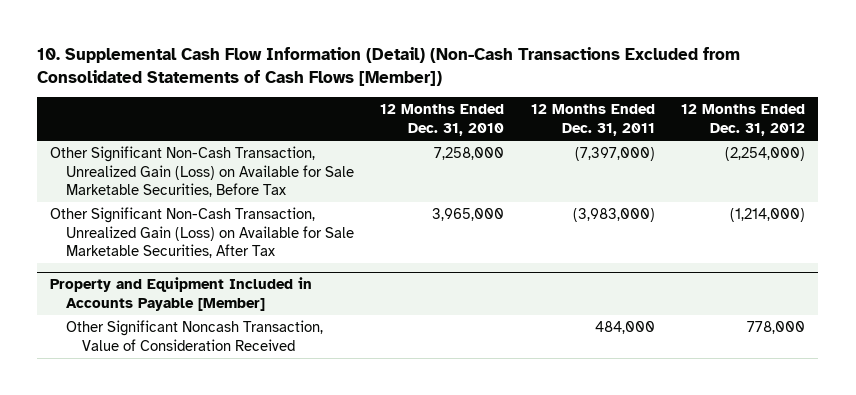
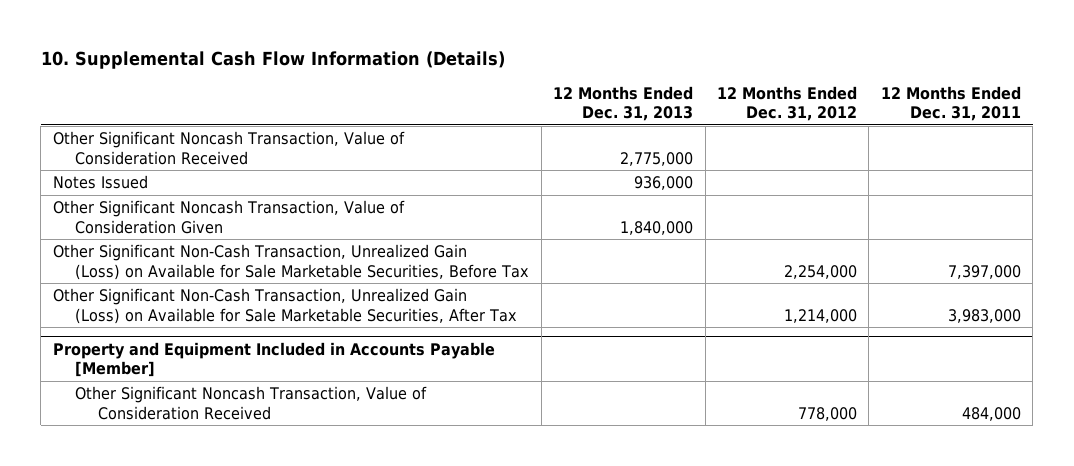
[37,46,741,86] 10. Supplemental Cash Flow Information (Detail) (Non-Cash Transactions Excluded from Consolidated Statements of Cash Flows [Member]) -> [40,51,505,70] 10. Supplemental Cash Flow Information (Details)
[380,104,505,136] 12 Months Ended Dec. 31, 2010 -> none
none -> [553,85,694,122] 12 Months Ended Dec. 31, 2013
none -> [52,131,405,165] Other Significant Noncash Transaction, Value of Consideration Received
none -> [52,175,148,190] Notes Issued
none -> [52,200,405,234] Other Significant Noncash Transaction, Value of Consideration Given
[574,147,655,162] (7,397,000) -> [947,264,1021,279] 7,397,000
[725,147,806,162] (2,254,000) -> [783,264,857,279] 2,254,000
[572,208,655,223] (3,983,000) -> [947,308,1021,323] 3,983,000
[730,208,806,223] (1,214,000) -> [783,308,857,323] 1,214,000

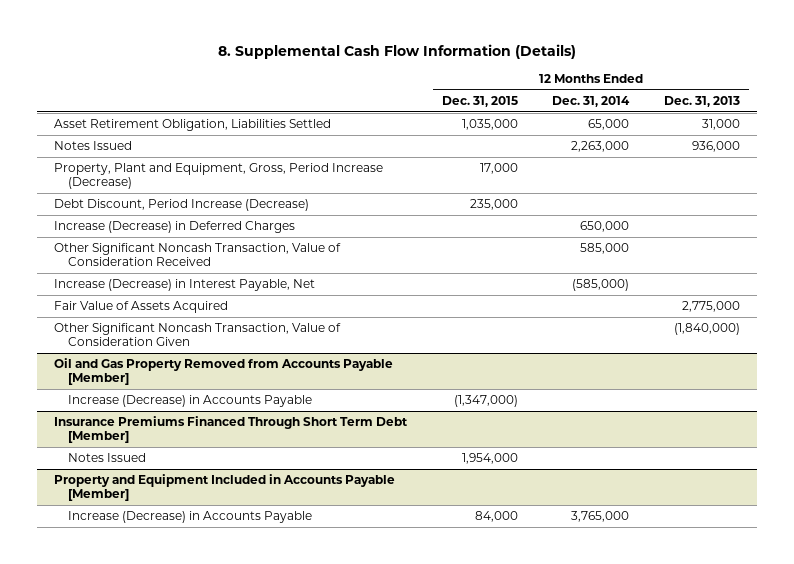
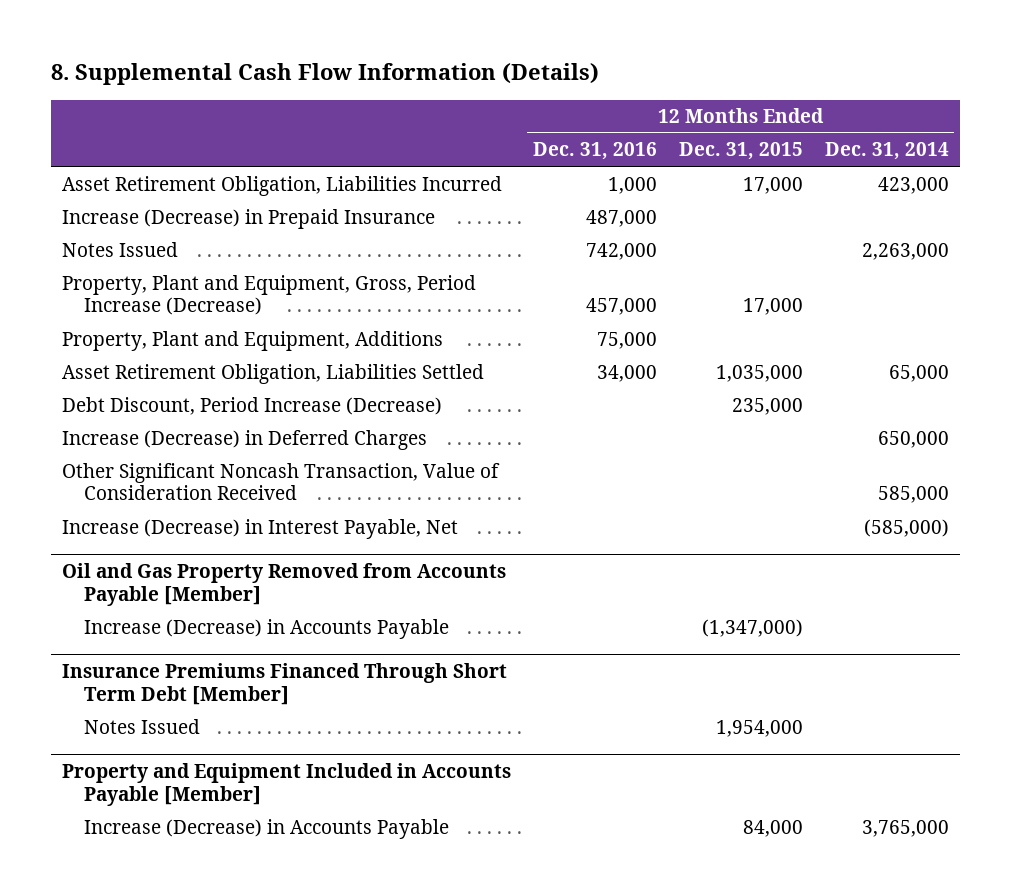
[664,95,741,107] Dec. 31, 2013 -> none
none -> [532,142,657,161] Dec. 31, 2016
none -> [61,175,502,196] Asset Retirement Obligation, Liabilities Incurred
none -> [61,208,435,229] Increase (Decrease) in Prepaid Insurance
none -> [61,330,443,351] Property, Plant and Equipment, Additions
[54,119,332,132] Asset Retirement Obligation, Liabilities Settled -> [61,363,484,384] Asset Retirement Obligation, Liabilities Settled
[54,301,229,314] Fair Value of Assets Acquired -> none
[54,323,342,347] Other Significant Noncash Transaction, Value of Consideration Given -> none

